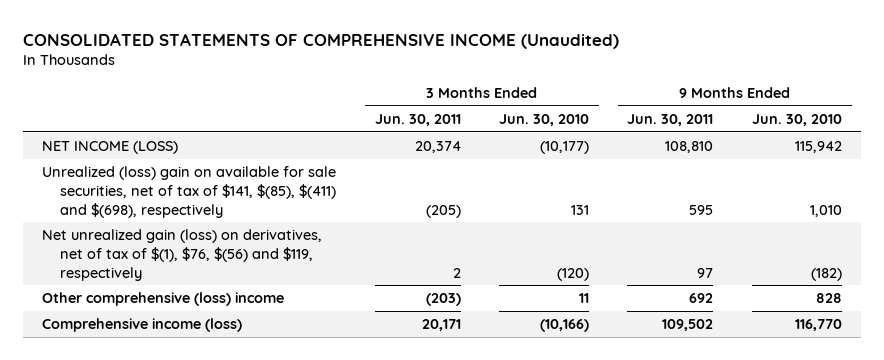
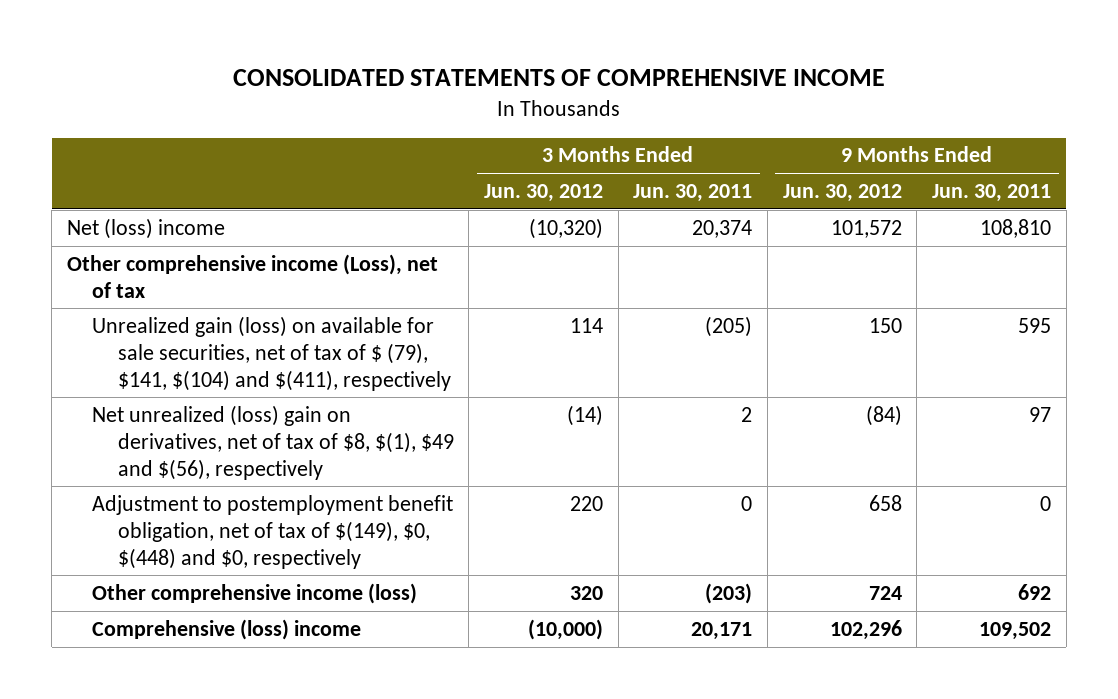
[22,32,619,49] CONSOLIDATED STATEMENTS OF COMPREHENSIVE INCOME (Unaudited) -> [232,68,885,86] CONSOLIDATED STATEMENTS OF COMPREHENSIVE INCOME
[499,113,590,126] Jun. 30, 2010 -> none
[751,113,842,126] Jun. 30, 2010 -> none
none -> [484,183,604,202] Jun. 30, 2012
none -> [782,183,902,202] Jun. 30, 2012
[42,141,179,155] NET INCOME (LOSS) -> [66,217,225,239] Net (loss) income
none -> [66,253,438,298] Other comprehensive income (Loss), net of tax
[42,166,337,218] Unrealized (loss) gain on available for sale securities, net of tax of $141, $(85), $(411) and $(698), respectively -> [92,315,451,391] Unrealized gain (loss) on available for sale securities, net of tax of $ (79), $141, $(104) and $(411), respectively
[42,229,323,281] Net unrealized gain (loss) on derivatives, net of tax of $(1), $76, $(56) and $119, respectively -> [92,404,454,480] Net unrealized (loss) gain on derivatives, net of tax of $8, $(1), $49 and $(56), respectively
none -> [92,494,454,569] Adjustment to postemployment benefit obligation, net of tax of $(149), $0, $(448) and $0, respectively
[42,292,285,307] Other comprehensive (loss) income -> [92,582,418,604] Other comprehensive income (loss)
[42,318,243,333] Comprehensive income (loss) -> [92,618,362,640] Comprehensive (loss) income

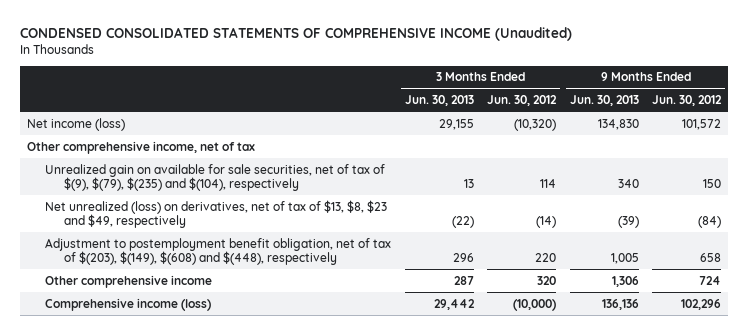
[232,68,885,86] CONSOLIDATED STATEMENTS OF COMPREHENSIVE INCOME -> [19,27,572,42] CONDENSED CONSOLIDATED STATEMENTS OF COMPREHENSIVE INCOME (Unaudited)
[633,183,753,202] Jun. 30, 2011 -> none
[932,183,1052,202] Jun. 30, 2011 -> none
none -> [404,95,474,107] Jun. 30, 2013
none -> [569,95,639,107] Jun. 30, 2013
[66,217,225,239] Net (loss) income -> [26,117,125,131] Net income (loss)
[66,253,438,298] Other comprehensive income (Loss), net of tax -> [26,140,255,154] Other comprehensive income, net of tax
[92,315,451,391] Unrealized gain (loss) on available for sale securities, net of tax of $ (79), $141, $(104) and $(411), respectively -> [45,163,386,192] Unrealized gain on available for sale securities, net of tax of $(9), $(79), $(235) and $(104), respectively
[92,404,454,480] Net unrealized (loss) gain on derivatives, net of tax of $8, $(1), $49 and $(56), respectively -> [45,199,388,229] Net unrealized (loss) on derivatives, net of tax of $13, $8, $23 and $49, respectively
[92,494,454,569] Adjustment to postemployment benefit obligation, net of tax of $(149), $0, $(448) and $0, respectively -> [45,237,392,266] Adjustment to postemployment benefit obligation, net of tax of $(203), $(149), $(608) and $(448), respectively
[92,582,418,604] Other comprehensive income (loss) -> [45,274,213,288] Other comprehensive income
[92,618,362,640] Comprehensive (loss) income -> [45,297,212,311] Comprehensive income (loss)

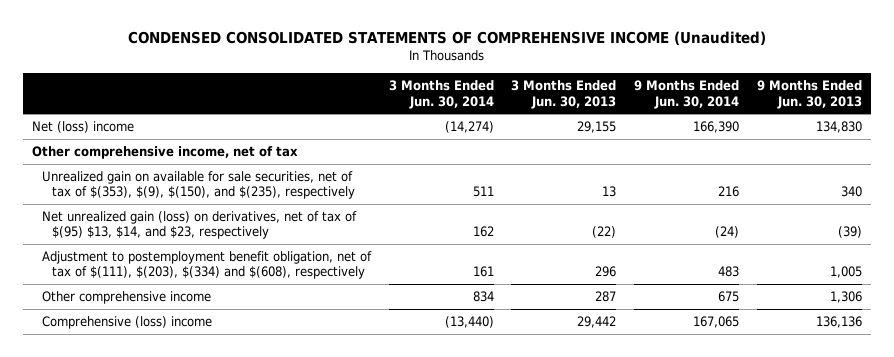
[487,95,558,107] Jun. 30, 2012 -> none
[652,95,723,107] Jun. 30, 2012 -> none
none -> [388,80,494,109] 3 Months Ended Jun. 30, 2014
none -> [634,80,740,109] 9 Months Ended Jun. 30, 2014
[26,117,125,131] Net income (loss) -> [31,121,134,134] Net (loss) income
[45,163,386,192] Unrealized gain on available for sale securities, net of tax of $(9), $(79), $(235) and $(104), respectively -> [42,171,356,200] Unrealized gain on available for sale securities, net of tax of $(353), $(9), $(150), and $(235), respectively
[45,199,388,229] Net unrealized (loss) on derivatives, net of tax of $13, $8, $23 and $49, respectively -> [42,211,358,240] Net unrealized gain (loss) on derivatives, net of tax of $(95) $13, $14, and $23, respectively
[45,237,392,266] Adjustment to postemployment benefit obligation, net of tax of $(203), $(149), $(608) and $(448), respectively -> [42,251,373,280] Adjustment to postemployment benefit obligation, net of tax of $(111), $(203), $(334) and $(608), respectively
[45,297,212,311] Comprehensive income (loss) -> [42,316,213,330] Comprehensive (loss) income

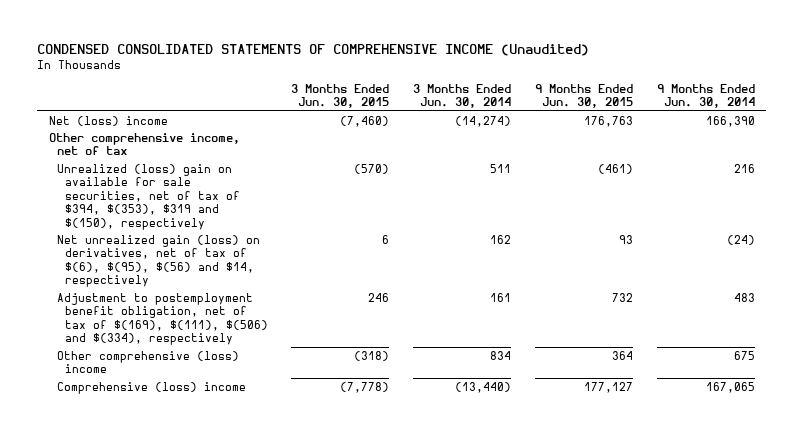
[511,80,617,109] 3 Months Ended Jun. 30, 2013 -> none
[756,80,862,109] 9 Months Ended Jun. 30, 2013 -> none
none -> [291,83,390,109] 3 Months Ended Jun. 30, 2015
none -> [534,83,633,109] 9 Months Ended Jun. 30, 2015
[42,171,356,200] Unrealized gain on available for sale securities, net of tax of $(353), $(9), $(150), and $(235), respectively -> [56,163,240,230] Unrealized (loss) gain on available for sale securities, net of tax of $394, $(353), $319 and $(150), respectively
[42,211,358,240] Net unrealized gain (loss) on derivatives, net of tax of $(95) $13, $14, and $23, respectively -> [56,234,260,288] Net unrealized gain (loss) on derivatives, net of tax of $(6), $(95), $(56) and $14, respectively
[42,251,373,280] Adjustment to postemployment benefit obligation, net of tax of $(111), $(203), $(334) and $(608), respectively -> [56,292,268,346] Adjustment to postemployment benefit obligation, net of tax of $(169), $(111), $(506) and $(334), respectively
[42,291,212,305] Other comprehensive income -> [56,350,239,374] Other comprehensive (loss) income

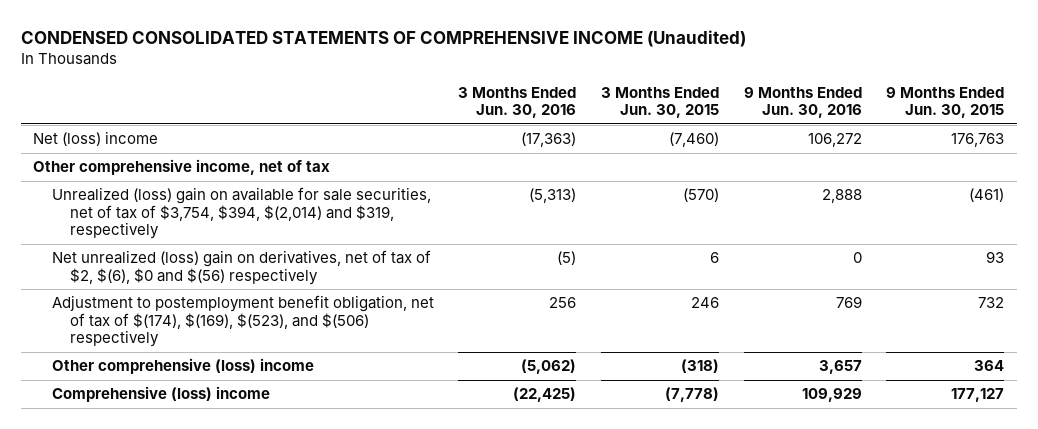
[413,83,512,109] 3 Months Ended Jun. 30, 2014 -> none
[656,83,755,109] 9 Months Ended Jun. 30, 2014 -> none
none -> [458,86,577,119] 3 Months Ended Jun. 30, 2016
none -> [743,86,862,119] 9 Months Ended Jun. 30, 2016
[56,163,240,230] Unrealized (loss) gain on available for sale securities, net of tax of $394, $(353), $319 and $(150), respectively -> [51,187,431,240] Unrealized (loss) gain on available for sale securities, net of tax of $3,754, $394, $(2,014) and $319, respectively
[56,234,260,288] Net unrealized gain (loss) on derivatives, net of tax of $(6), $(95), $(56) and $14, respectively -> [51,250,431,285] Net unrealized (loss) gain on derivatives, net of tax of $2, $(6), $0 and $(56) respectively
[56,292,268,346] Adjustment to postemployment benefit obligation, net of tax of $(169), $(111), $(506) and $(334), respectively -> [51,295,434,348] Adjustment to postemployment benefit obligation, net of tax of $(174), $(169), $(523), and $(506) respectively

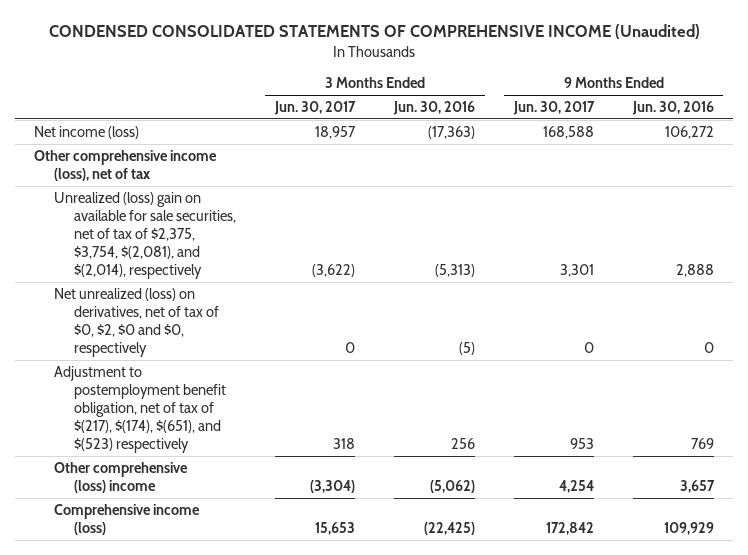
[601,86,720,119] 3 Months Ended Jun. 30, 2015 -> none
[886,86,1005,119] 9 Months Ended Jun. 30, 2015 -> none
none -> [274,101,357,116] Jun. 30, 2017
none -> [512,101,595,116] Jun. 30, 2017
[33,131,159,147] Net (loss) income -> [34,125,140,139] Net income (loss)
[33,159,331,176] Other comprehensive income, net of tax -> [34,149,218,181] Other comprehensive income (loss), net of tax
[51,187,431,240] Unrealized (loss) gain on available for sale securities, net of tax of $3,754, $394, $(2,014) and $319, respectively -> [54,191,237,280] Unrealized (loss) gain on available for sale securities, net of tax of $2,375, $3,754, $(2,081), and $(2,014), respectively
[51,250,431,285] Net unrealized (loss) gain on derivatives, net of tax of $2, $(6), $0 and $(56) respectively -> [54,287,220,358] Net unrealized (loss) on derivatives, net of tax of $0, $2, $0 and $0, respectively
[51,295,434,348] Adjustment to postemployment benefit obligation, net of tax of $(174), $(169), $(523), and $(506) respectively -> [54,365,227,454] Adjustment to postemployment benefit obligation, net of tax of $(217), $(174), $(651), and $(523) respectively
[51,386,270,403] Comprehensive (loss) income -> [54,503,201,535] Comprehensive income (loss)

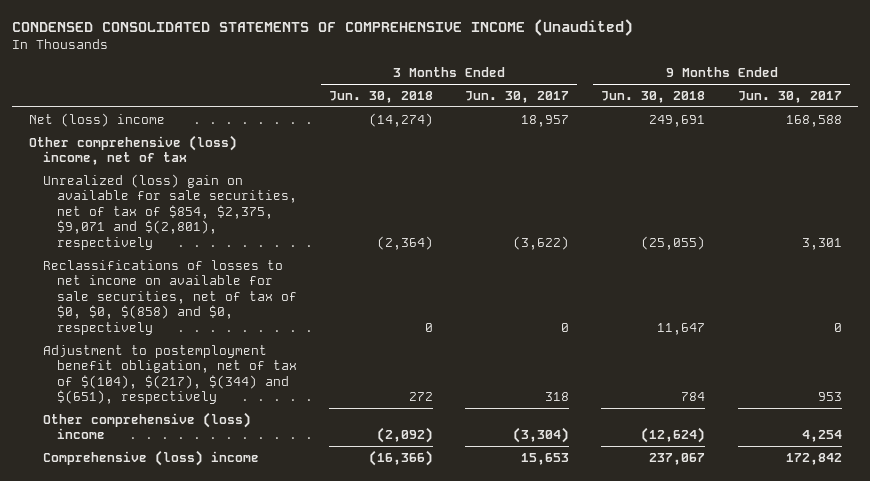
[392,101,475,116] Jun. 30, 2016 -> none
[631,101,714,116] Jun. 30, 2016 -> none
none -> [328,90,433,103] Jun. 30, 2018
none -> [601,90,706,103] Jun. 30, 2018
[54,287,220,358] Net unrealized (loss) on derivatives, net of tax of $0, $2, $0 and $0, respectively -> none
[34,125,140,139] Net income (loss) -> [28,112,165,127] Net (loss) income
[34,149,218,181] Other comprehensive income (loss), net of tax -> [28,134,237,166] Other comprehensive (loss) income, net of tax
[54,191,237,280] Unrealized (loss) gain on available for sale securities, net of tax of $2,375, $3,754, $(2,081), and $(2,014), respectively -> [42,173,297,250] Unrealized (loss) gain on available for sale securities, net of tax of $854, $2,375, $9,071 and $(2,801), respectively
none -> [42,259,297,335] Reclassifications of losses to net income on available for sale securities, net of tax of $0, $0, $(858) and $0, respectively
[54,365,227,454] Adjustment to postemployment benefit obligation, net of tax of $(217), $(174), $(651), and $(523) respectively -> [42,344,297,405] Adjustment to postemployment benefit obligation, net of tax of $(104), $(217), $(344) and $(651), respectively
[54,503,201,535] Comprehensive income (loss) -> [42,449,259,466] Comprehensive (loss) income

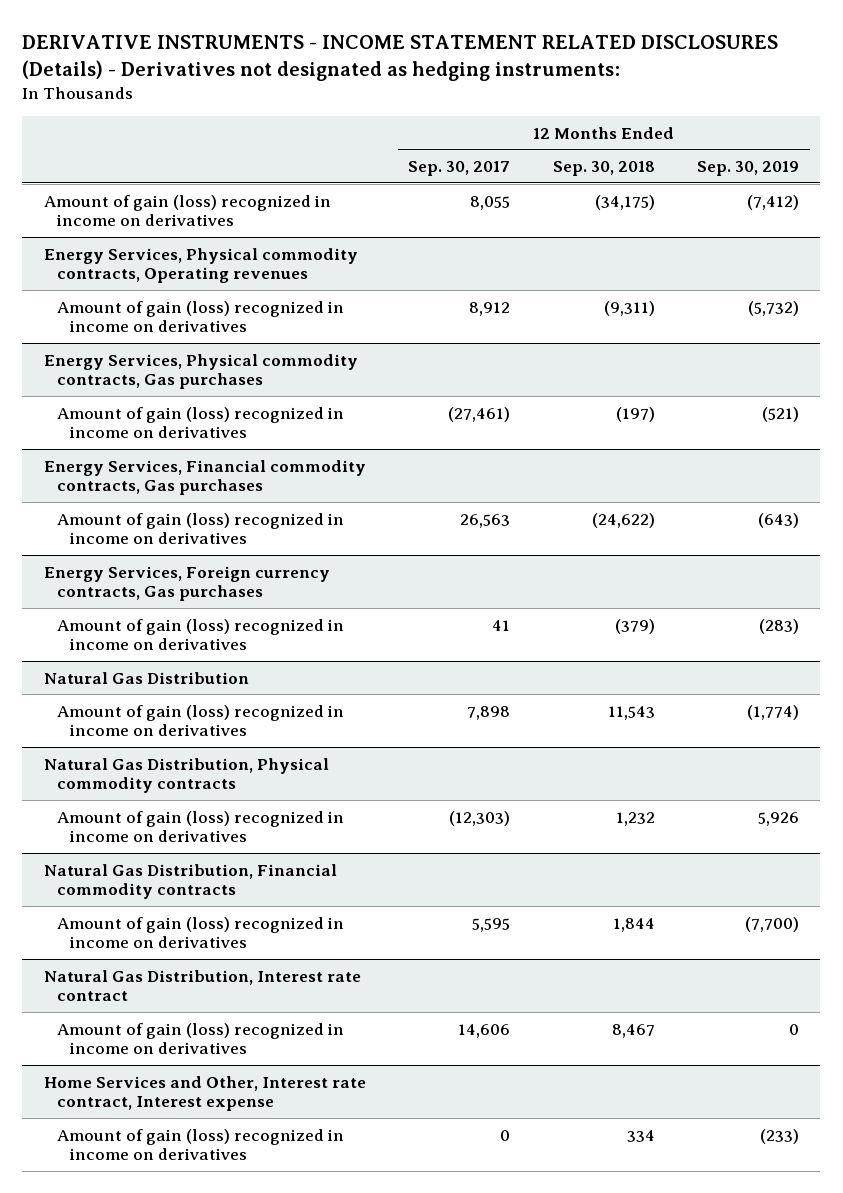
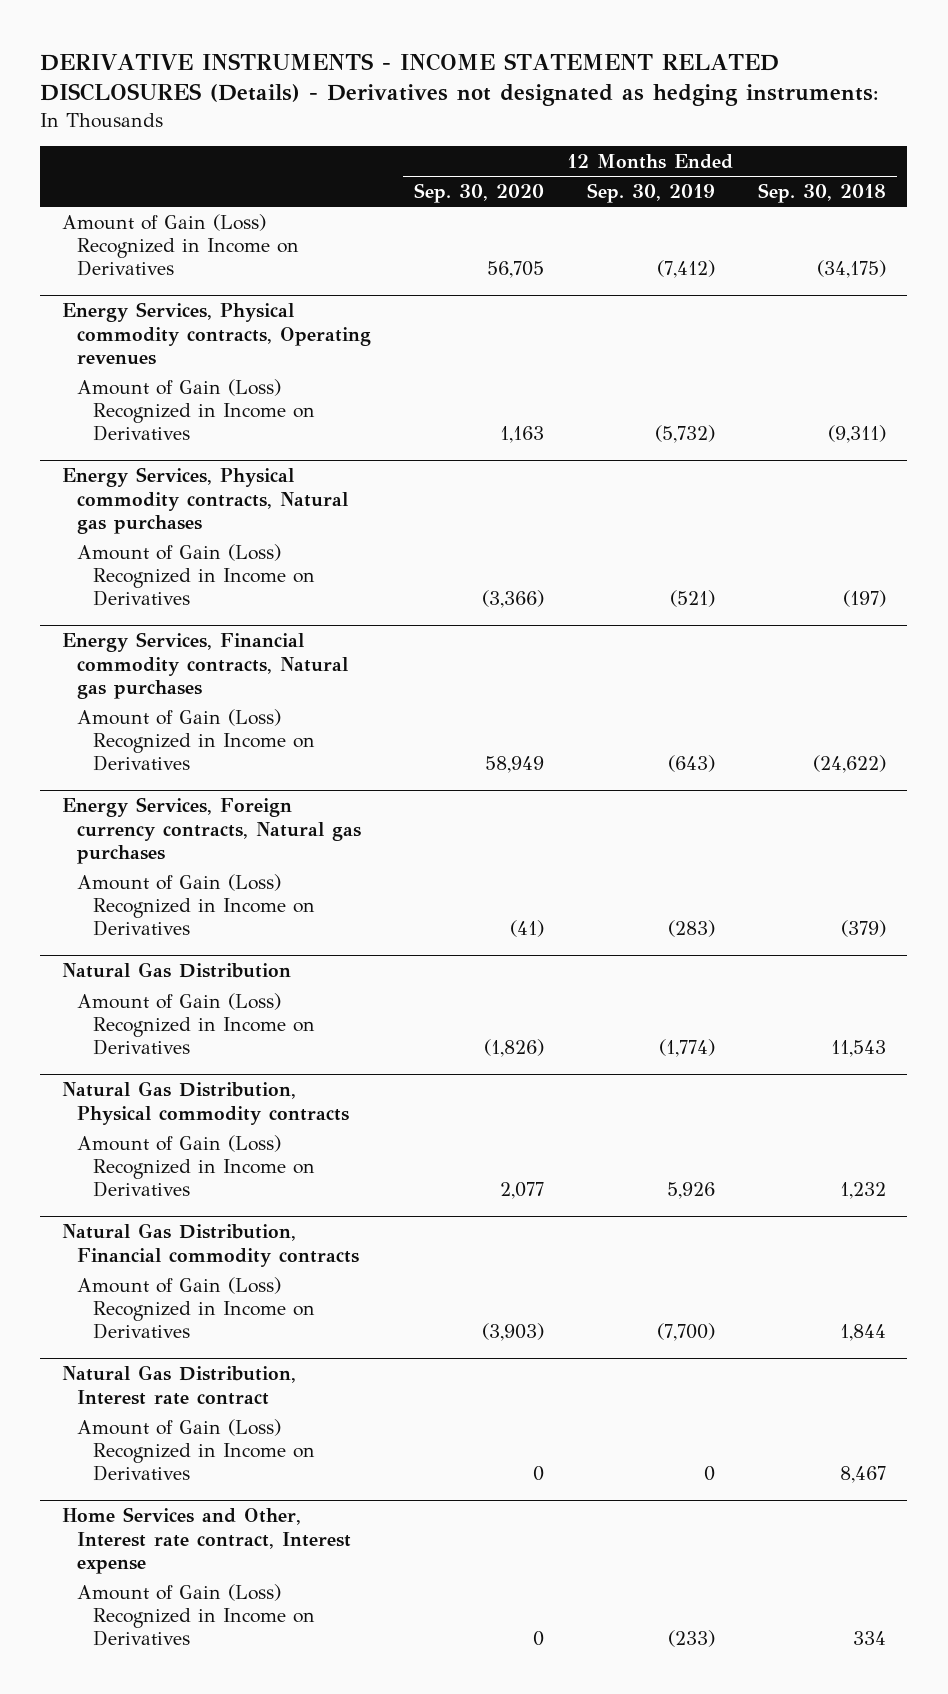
[408,160,511,176] Sep. 30, 2017 -> none
none -> [414,182,545,203] Sep. 30, 2020
[43,194,331,227] Amount of gain (loss) recognized in income on derivatives -> [61,213,300,277] Amount of Gain (Loss) Recognized in Income on Derivatives
[56,300,344,333] Amount of gain (loss) recognized in income on derivatives -> [77,378,315,442] Amount of Gain (Loss) Recognized in Income on Derivatives
[43,353,358,390] Energy Services, Physical commodity contracts, Gas purchases -> [61,467,349,534] Energy Services, Physical commodity contracts, Natural gas purchases
[56,406,344,439] Amount of gain (loss) recognized in income on derivatives -> [77,543,315,607] Amount of Gain (Loss) Recognized in Income on Derivatives
[43,459,366,496] Energy Services, Financial commodity contracts, Gas purchases -> [61,632,349,699] Energy Services, Financial commodity contracts, Natural gas purchases
[56,512,344,545] Amount of gain (loss) recognized in income on derivatives -> [77,708,315,772] Amount of Gain (Loss) Recognized in Income on Derivatives
[43,565,330,602] Energy Services, Foreign currency contracts, Gas purchases -> [61,797,362,864] Energy Services, Foreign currency contracts, Natural gas purchases
[56,618,344,651] Amount of gain (loss) recognized in income on derivatives -> [77,873,315,937] Amount of Gain (Loss) Recognized in Income on Derivatives
[56,704,344,737] Amount of gain (loss) recognized in income on derivatives -> [77,992,315,1056] Amount of Gain (Loss) Recognized in Income on Derivatives
[56,810,344,843] Amount of gain (loss) recognized in income on derivatives -> [77,1134,315,1198] Amount of Gain (Loss) Recognized in Income on Derivatives
[56,916,344,949] Amount of gain (loss) recognized in income on derivatives -> [77,1276,315,1340] Amount of Gain (Loss) Recognized in Income on Derivatives
[56,1022,344,1055] Amount of gain (loss) recognized in income on derivatives -> [77,1418,315,1482] Amount of Gain (Loss) Recognized in Income on Derivatives
[56,1128,344,1161] Amount of gain (loss) recognized in income on derivatives -> [77,1583,315,1647] Amount of Gain (Loss) Recognized in Income on Derivatives

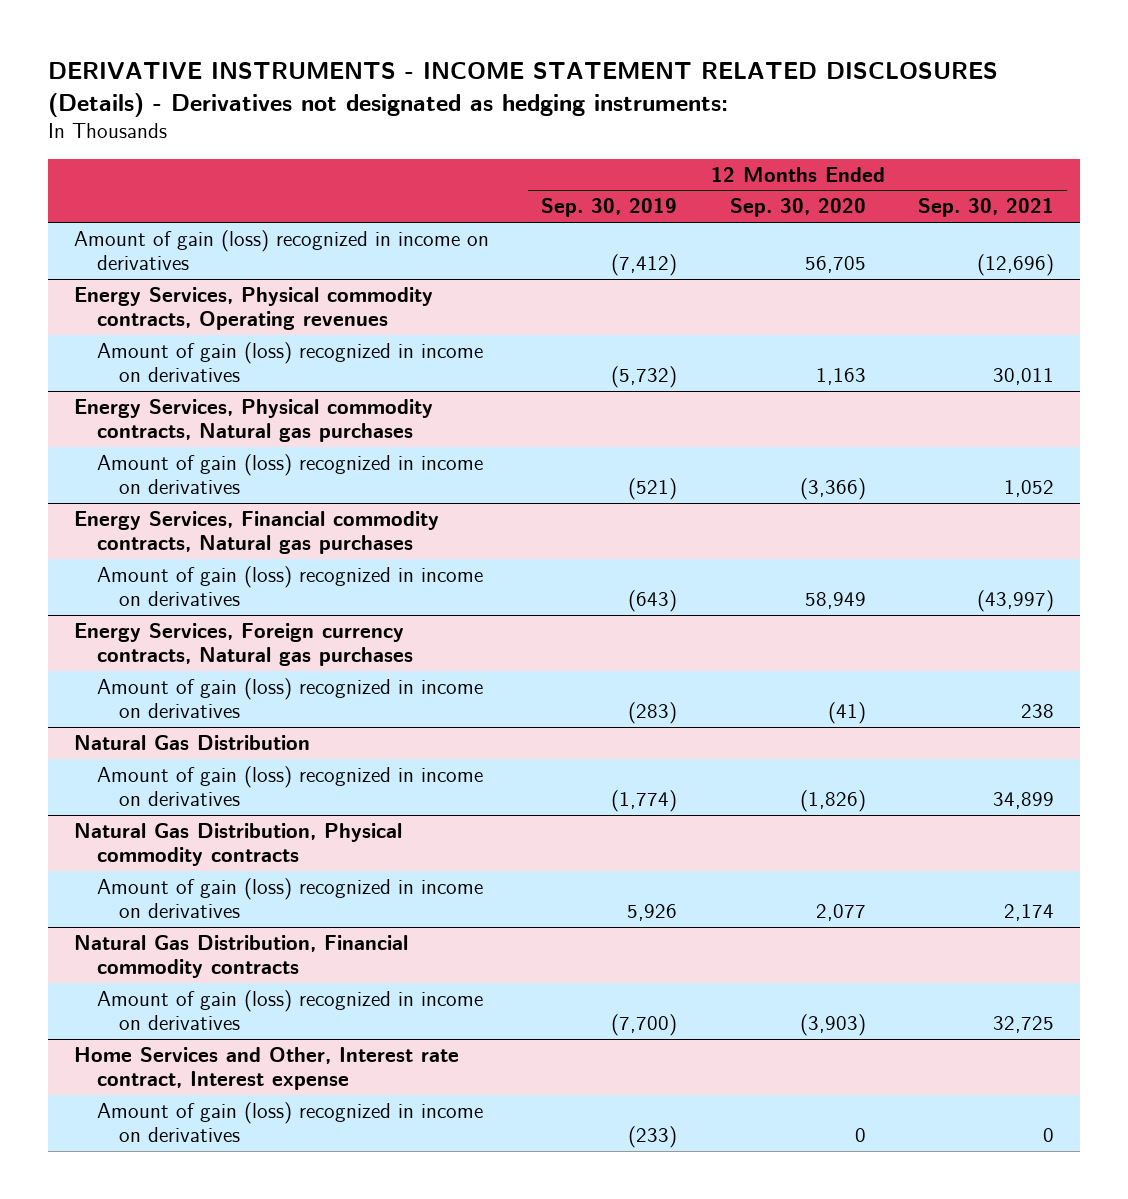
[757,182,886,203] Sep. 30, 2018 -> none
none -> [917,198,1054,218] Sep. 30, 2021
[61,213,300,277] Amount of Gain (Loss) Recognized in Income on Derivatives -> [73,229,489,270] Amount of gain (loss) recognized in income on derivatives
[77,378,315,442] Amount of Gain (Loss) Recognized in Income on Derivatives -> [96,341,483,382] Amount of gain (loss) recognized in income on derivatives
[77,543,315,607] Amount of Gain (Loss) Recognized in Income on Derivatives -> [96,453,483,494] Amount of gain (loss) recognized in income on derivatives
[77,708,315,772] Amount of Gain (Loss) Recognized in Income on Derivatives -> [96,565,483,606] Amount of gain (loss) recognized in income on derivatives
[77,873,315,937] Amount of Gain (Loss) Recognized in Income on Derivatives -> [96,677,483,718] Amount of gain (loss) recognized in income on derivatives
[77,992,315,1056] Amount of Gain (Loss) Recognized in Income on Derivatives -> [96,765,483,806] Amount of gain (loss) recognized in income on derivatives
[77,1134,315,1198] Amount of Gain (Loss) Recognized in Income on Derivatives -> [96,877,483,918] Amount of gain (loss) recognized in income on derivatives
[61,1365,296,1405] Natural Gas Distribution, Interest rate contract -> none
[77,1418,315,1482] Amount of Gain (Loss) Recognized in Income on Derivatives -> none
[77,1276,315,1340] Amount of Gain (Loss) Recognized in Income on Derivatives -> [96,989,483,1030] Amount of gain (loss) recognized in income on derivatives
[77,1583,315,1647] Amount of Gain (Loss) Recognized in Income on Derivatives -> [96,1101,483,1142] Amount of gain (loss) recognized in income on derivatives

